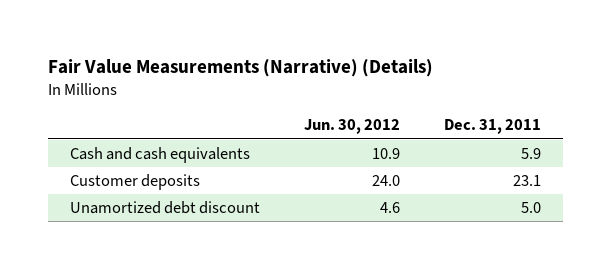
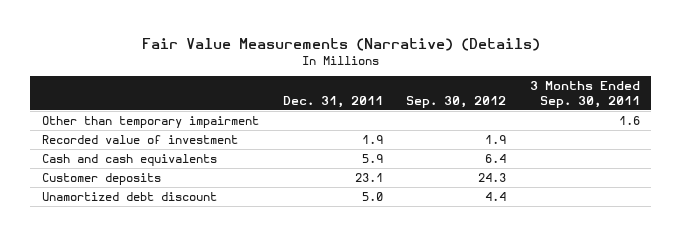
[303,119,400,135] Jun. 30, 2012 -> none
none -> [406,95,507,108] Sep. 30, 2012
none -> [529,81,640,108] 3 Months Ended Sep. 30, 2011
none -> [42,115,260,128] Other than temporary impairment
none -> [42,134,239,144] Recorded value of investment

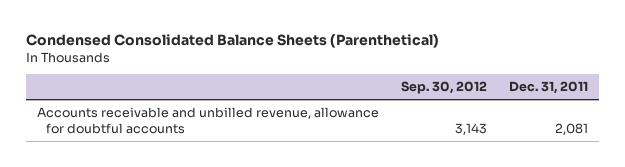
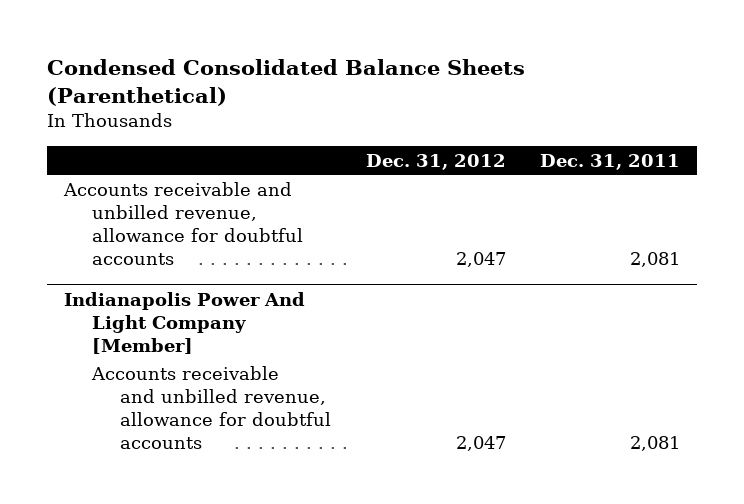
[401,81,488,95] Sep. 30, 2012 -> none
none -> [365,153,506,170] Dec. 31, 2012
none -> [64,291,306,354] Indianapolis Power And Light Company [Member]
none -> [91,365,332,450] Accounts receivable and unbilled revenue, allowance for doubtful accounts

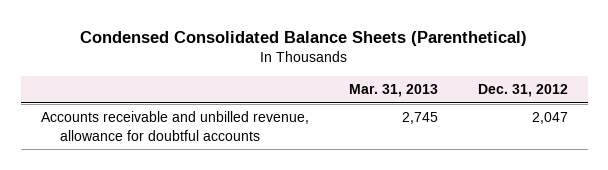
[540,153,681,170] Dec. 31, 2011 -> none
none -> [348,84,438,98] Mar. 31, 2013
[64,291,306,354] Indianapolis Power And Light Company [Member] -> none
[91,365,332,450] Accounts receivable and unbilled revenue, allowance for doubtful accounts -> none

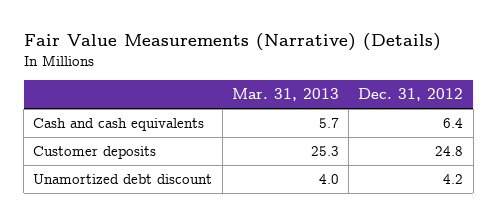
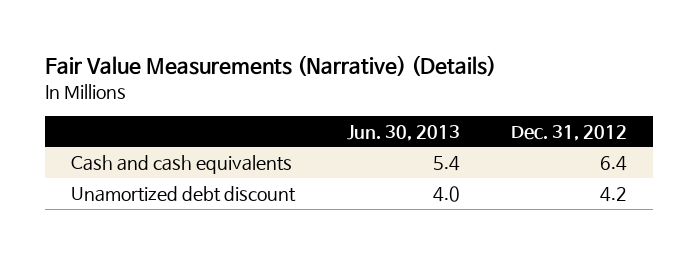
[231,88,339,102] Mar. 31, 2013 -> none
none -> [346,124,460,141] Jun. 30, 2013
[33,146,157,160] Customer deposits -> none

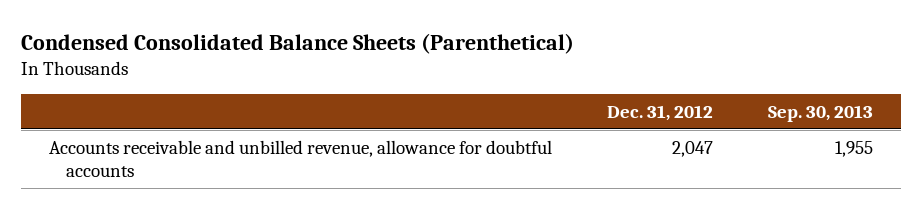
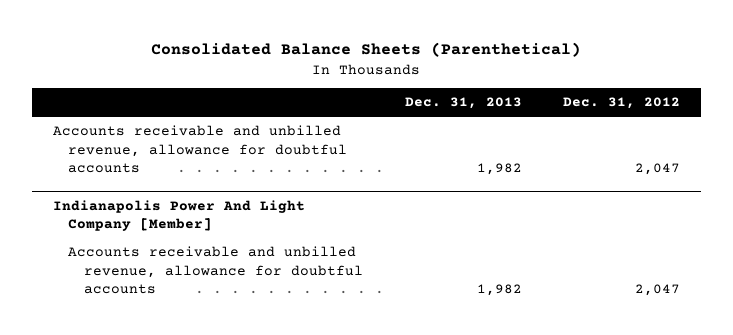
[20,32,574,54] Condensed Consolidated Balance Sheets (Parenthetical) -> [151,42,582,58] Consolidated Balance Sheets (Parenthetical)
[768,104,874,122] Sep. 30, 2013 -> none
none -> [404,97,522,110] Dec. 31, 2013
none -> [52,199,305,232] Indianapolis Power And Light Company [Member]
none -> [68,246,363,295] Accounts receivable and unbilled revenue, allowance for doubtful accounts

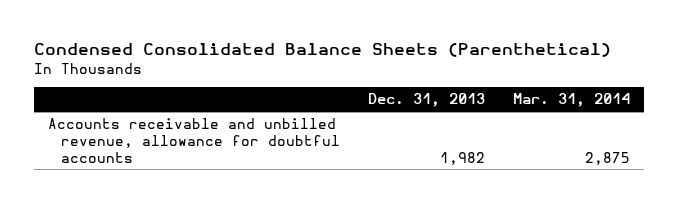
[151,42,582,58] Consolidated Balance Sheets (Parenthetical) -> [33,43,611,58] Condensed Consolidated Balance Sheets (Parenthetical)
[563,97,681,110] Dec. 31, 2012 -> none
none -> [513,93,631,108] Mar. 31, 2014
[52,199,305,232] Indianapolis Power And Light Company [Member] -> none
[68,246,363,295] Accounts receivable and unbilled revenue, allowance for doubtful accounts -> none

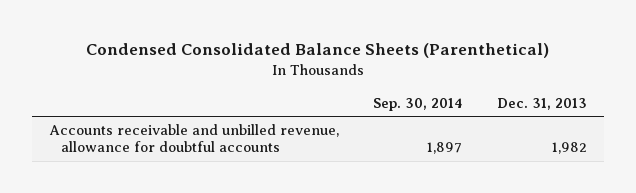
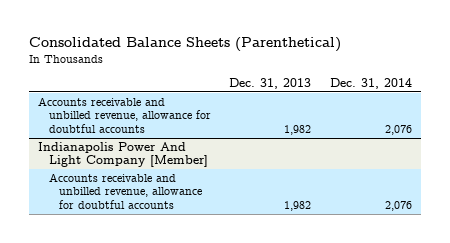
[86,43,550,59] Condensed Consolidated Balance Sheets (Parenthetical) -> [29,37,342,53] Consolidated Balance Sheets (Parenthetical)
[373,97,463,111] Sep. 30, 2014 -> none
none -> [329,78,412,90] Dec. 31, 2014
none -> [38,141,208,168] Indianapolis Power And Light Company [Member]
none -> [48,172,203,210] Accounts receivable and unbilled revenue, allowance for doubtful accounts

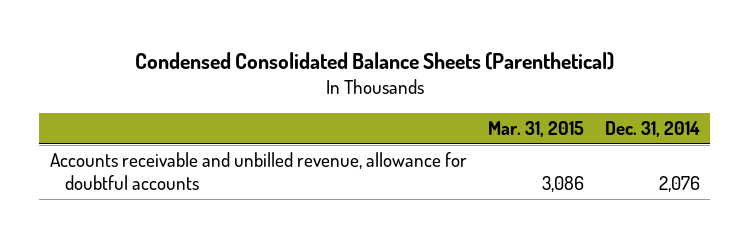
[29,37,342,53] Consolidated Balance Sheets (Parenthetical) -> [134,51,614,70] Condensed Consolidated Balance Sheets (Parenthetical)
[229,78,312,90] Dec. 31, 2013 -> none
none -> [487,121,584,138] Mar. 31, 2015
[38,141,208,168] Indianapolis Power And Light Company [Member] -> none
[48,172,203,210] Accounts receivable and unbilled revenue, allowance for doubtful accounts -> none

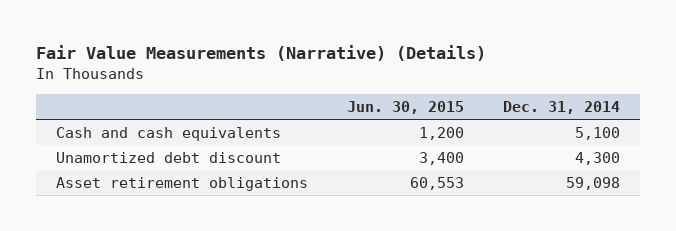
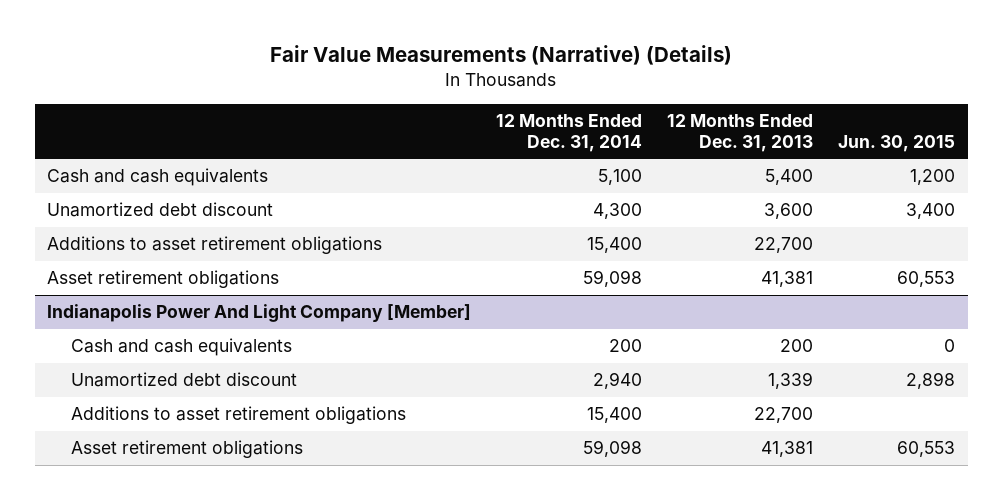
[503,100,621,114] Dec. 31, 2014 -> none
none -> [496,114,643,152] 12 Months Ended Dec. 31, 2014
none -> [667,114,814,152] 12 Months Ended Dec. 31, 2013
none -> [47,236,383,255] Additions to asset retirement obligations
none -> [47,304,472,323] Indianapolis Power And Light Company [Member]
none -> [71,338,293,357] Cash and cash equivalents
none -> [71,372,298,388] Unamortized debt discount
none -> [71,406,407,425] Additions to asset retirement obligations
none -> [71,440,304,459] Asset retirement obligations

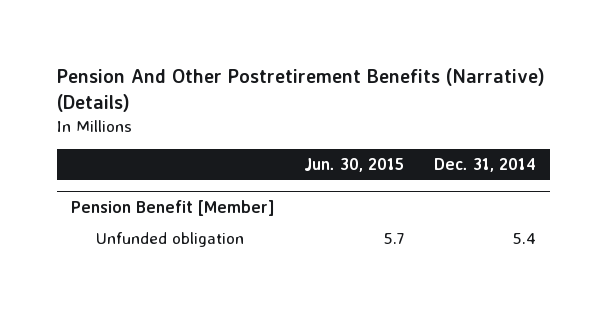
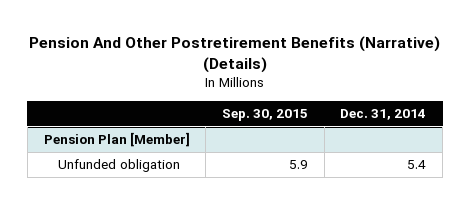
[304,158,405,173] Jun. 30, 2015 -> none
none -> [221,109,308,122] Sep. 30, 2015
[71,199,276,216] Pension Benefit [Member] -> [43,132,190,148] Pension Plan [Member]

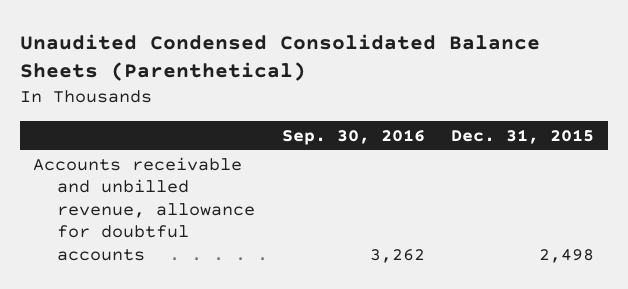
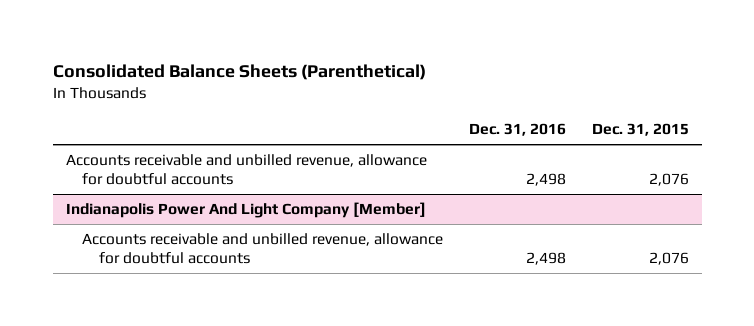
[19,33,540,82] Unaudited Condensed Consolidated Balance Sheets (Parenthetical) -> [52,64,426,81] Consolidated Balance Sheets (Parenthetical)
[281,128,425,145] Sep. 30, 2016 -> none
none -> [469,123,567,137] Dec. 31, 2016
[539,249,595,264] 2,498 -> [648,172,689,186] 2,076
none -> [65,202,426,219] Indianapolis Power And Light Company [Member]
none -> [82,233,444,264] Accounts receivable and unbilled revenue, allowance for doubtful accounts

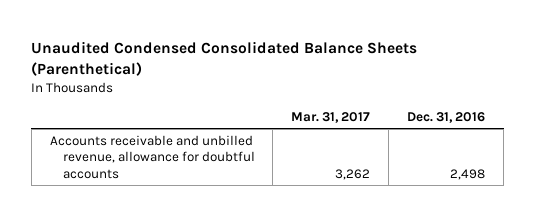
[52,64,426,81] Consolidated Balance Sheets (Parenthetical) -> [31,40,418,76] Unaudited Condensed Consolidated Balance Sheets (Parenthetical)
[591,123,689,137] Dec. 31, 2015 -> none
none -> [291,112,371,124] Mar. 31, 2017
[65,202,426,219] Indianapolis Power And Light Company [Member] -> none
[82,233,444,264] Accounts receivable and unbilled revenue, allowance for doubtful accounts -> none

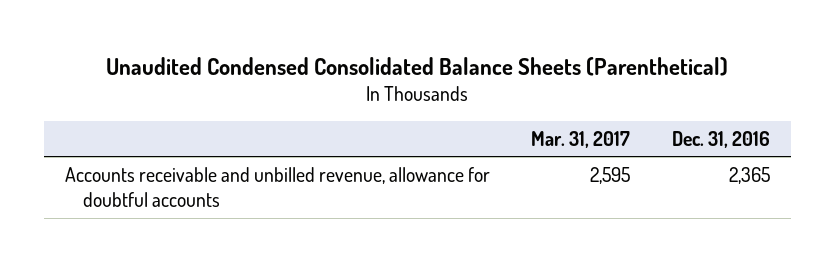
[335,169,371,181] 3,262 -> [590,167,631,185] 2,595
[450,169,486,181] 2,498 -> [728,167,770,185] 2,365

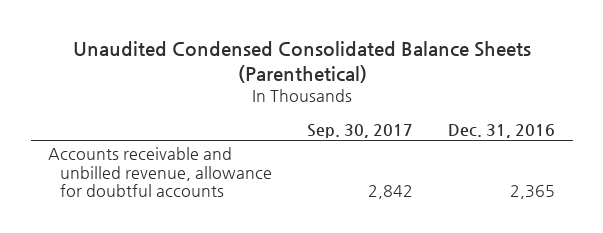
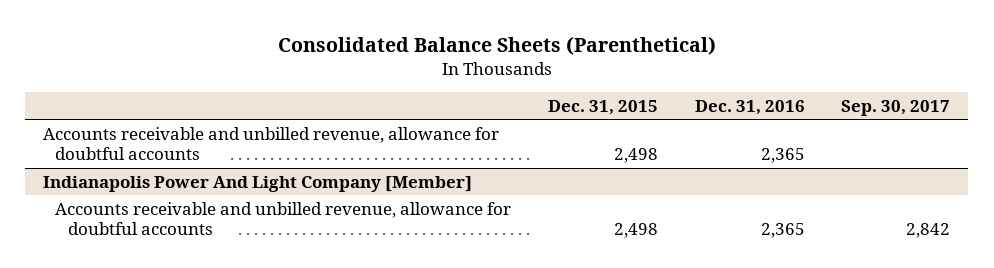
[72,41,531,83] Unaudited Condensed Consolidated Balance Sheets (Parenthetical) -> [277,35,716,55] Consolidated Balance Sheets (Parenthetical)
none -> [548,99,659,115] Dec. 31, 2015
none -> [43,126,500,161] Accounts receivable and unbilled revenue, allowance for doubtful accounts
none -> [43,175,473,192] Indianapolis Power And Light Company [Member]

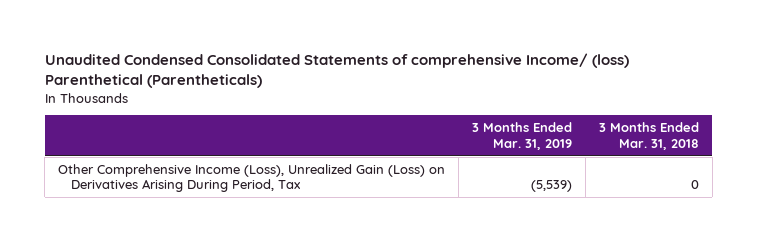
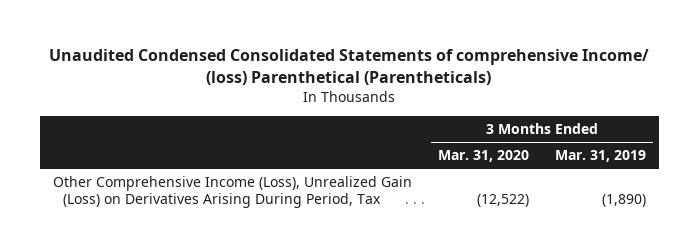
[598,122,699,150] 3 Months Ended Mar. 31, 2018 -> none
none -> [437,150,529,163] Mar. 31, 2020
[531,180,573,193] (5,539) -> [601,194,646,208] (1,890)

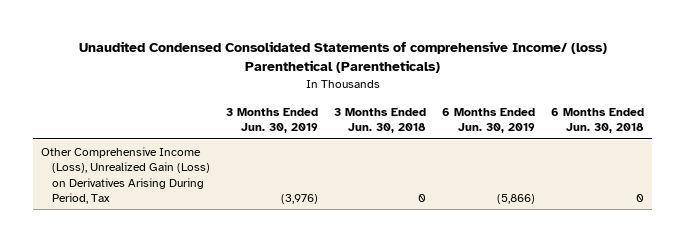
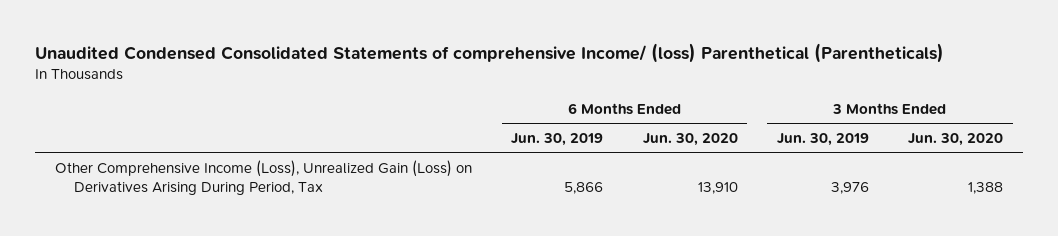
[333,107,426,134] 3 Months Ended Jun. 30, 2018 -> none
[550,107,644,134] 6 Months Ended Jun. 30, 2018 -> none
none -> [642,132,738,146] Jun. 30, 2020
none -> [908,132,1004,146] Jun. 30, 2020
[280,194,318,205] (3,976) -> [830,181,869,194] 3,976
[496,194,535,205] (5,866) -> [564,181,604,194] 5,866

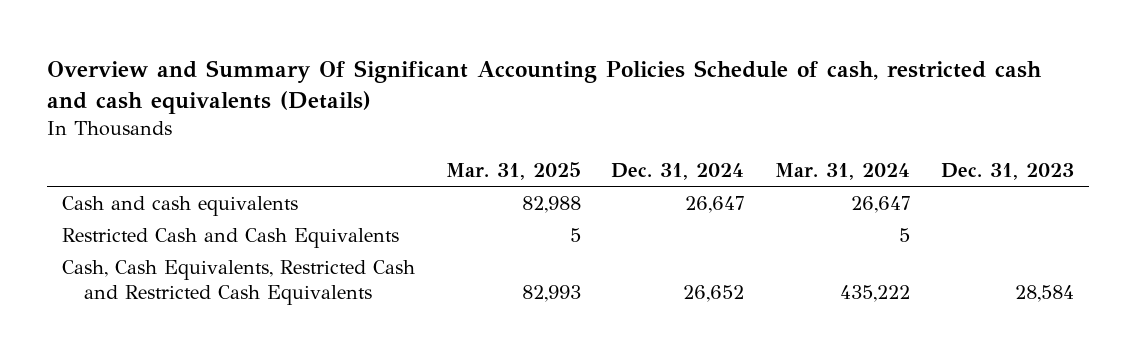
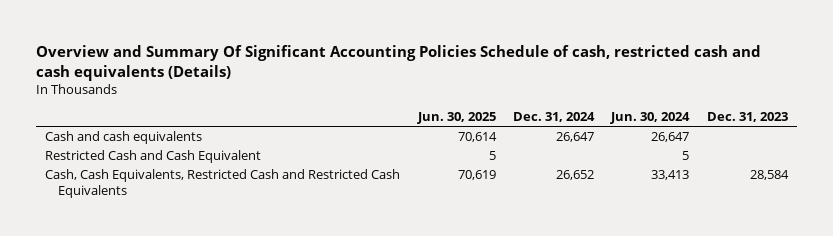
[445,162,581,181] Mar. 31, 2025 -> none
[775,163,911,181] Mar. 31, 2024 -> none
none -> [416,112,496,125] Jun. 30, 2025
none -> [610,112,691,125] Jun. 30, 2024
[61,227,399,248] Restricted Cash and Cash Equivalents -> [45,150,262,164] Restricted Cash and Cash Equivalent

